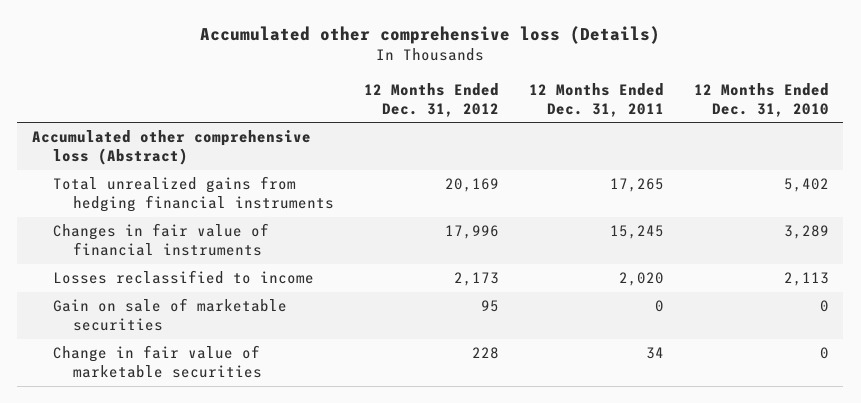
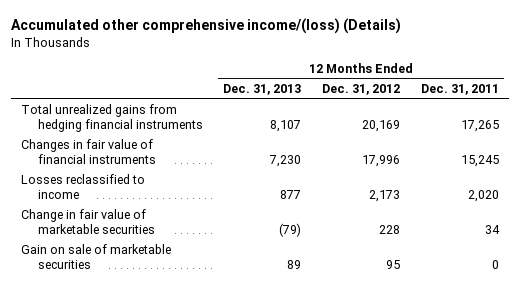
[200,26,661,45] Accumulated other comprehensive loss (Details) -> [10,18,401,35] Accumulated other comprehensive income/(loss) (Details)
[693,82,829,117] 12 Months Ended Dec. 31, 2010 -> none
none -> [223,84,302,96] Dec. 31, 2013
[32,130,312,166] Accumulated other comprehensive loss (Abstract) -> none
[52,298,287,332] Gain on sale of marketable securities -> [21,244,172,270] Gain on sale of marketable securities

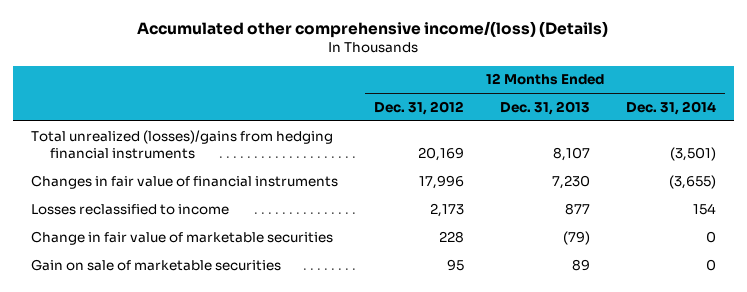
[420,84,499,96] Dec. 31, 2011 -> none
none -> [625,101,716,116] Dec. 31, 2014
[21,104,203,133] Total unrealized gains from hedging financial instruments -> [30,129,333,159] Total unrealized (losses)/gains from hedging financial instruments

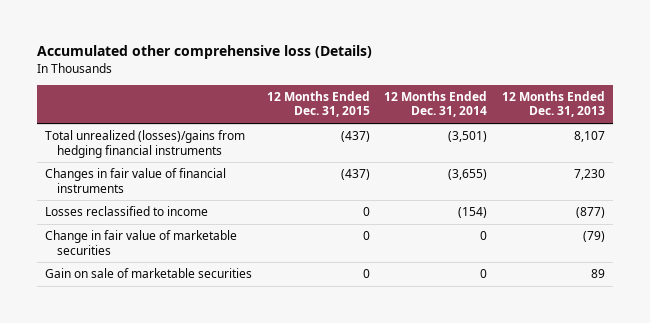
[137,20,609,38] Accumulated other comprehensive income/(loss) (Details) -> [37,45,373,60] Accumulated other comprehensive loss (Details)
[373,101,464,116] Dec. 31, 2012 -> none
none -> [266,90,370,118] 12 Months Ended Dec. 31, 2015
[564,202,590,215] 877 -> [576,207,606,219] (877)
[692,202,716,215] 154 -> [458,207,488,219] (154)

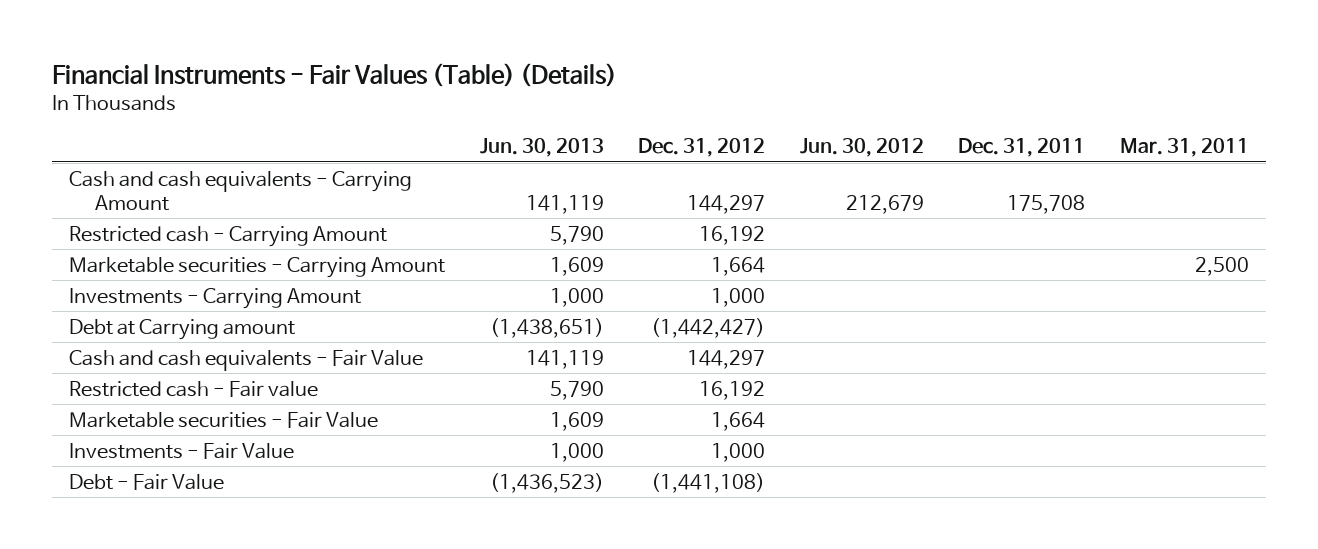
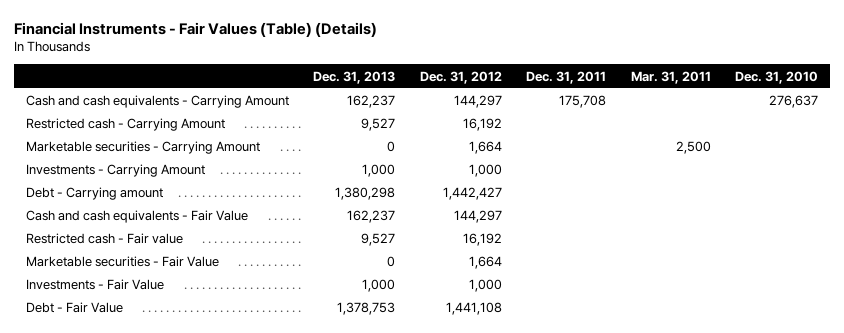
[479,138,604,158] Jun. 30, 2013 -> none
[799,138,924,158] Jun. 30, 2012 -> none
none -> [313,70,396,84] Dec. 31, 2013
none -> [735,70,819,84] Dec. 31, 2010
[69,318,296,340] Debt at Carrying amount -> [25,187,163,201] Debt - Carrying amount
[651,317,766,338] (1,442,427) -> [442,187,502,201] 1,442,427
[651,472,766,493] (1,441,108) -> [445,302,502,316] 1,441,108

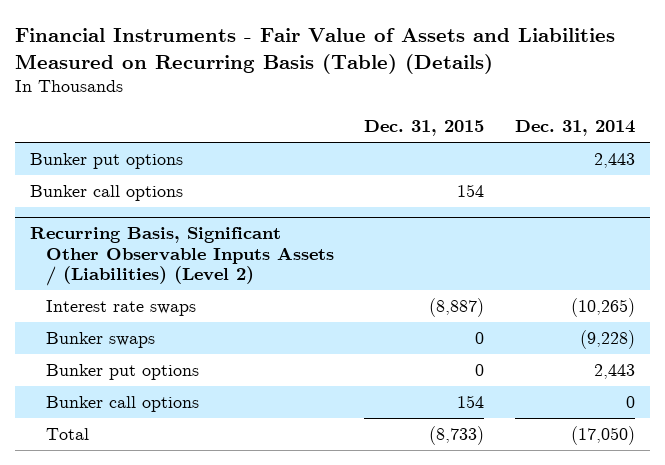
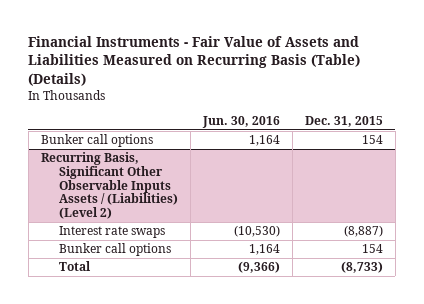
[514,119,635,136] Dec. 31, 2014 -> none
none -> [201,115,280,128] Jun. 30, 2016
[29,153,183,170] Bunker put options -> none
[45,332,155,349] Bunker swaps -> none
[45,364,199,381] Bunker put options -> none

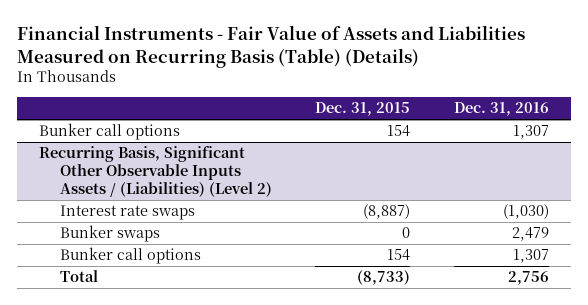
[201,115,280,128] Jun. 30, 2016 -> none
none -> [453,102,549,117] Dec. 31, 2016
none -> [59,225,160,243] Bunker swaps

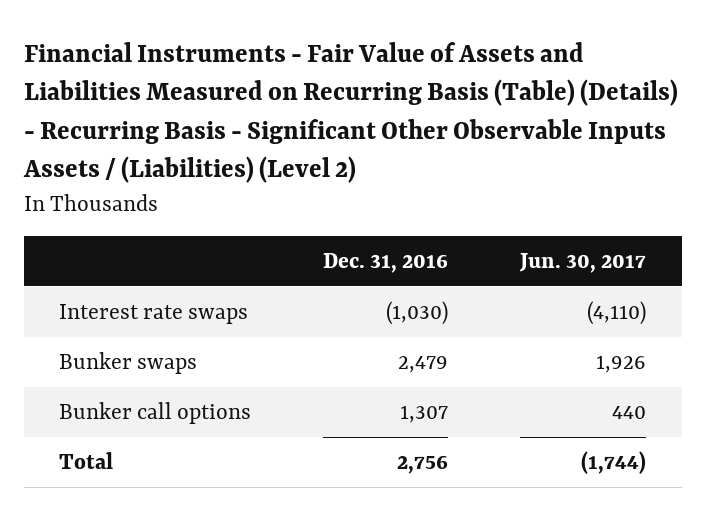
[17,24,526,68] Financial Instruments - Fair Value of Assets and Liabilities Measured on Recurring Basis (Table) (Details) -> [22,41,678,184] Financial Instruments - Fair Value of Assets and Liabilities Measured on Recurring Basis (Table) (Details) - Recurring Basis - Significant Other Observable Inputs Assets / (Liabilities) (Level 2)
[315,102,411,117] Dec. 31, 2015 -> none
none -> [518,252,646,273] Jun. 30, 2017
[39,123,181,141] Bunker call options -> none
[39,146,272,198] Recurring Basis, Significant Other Observable Inputs Assets / (Liabilities) (Level 2) -> none

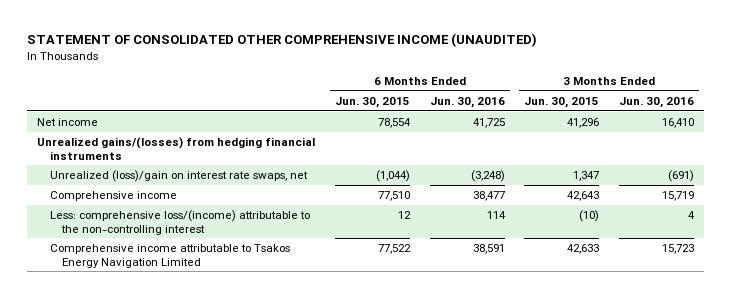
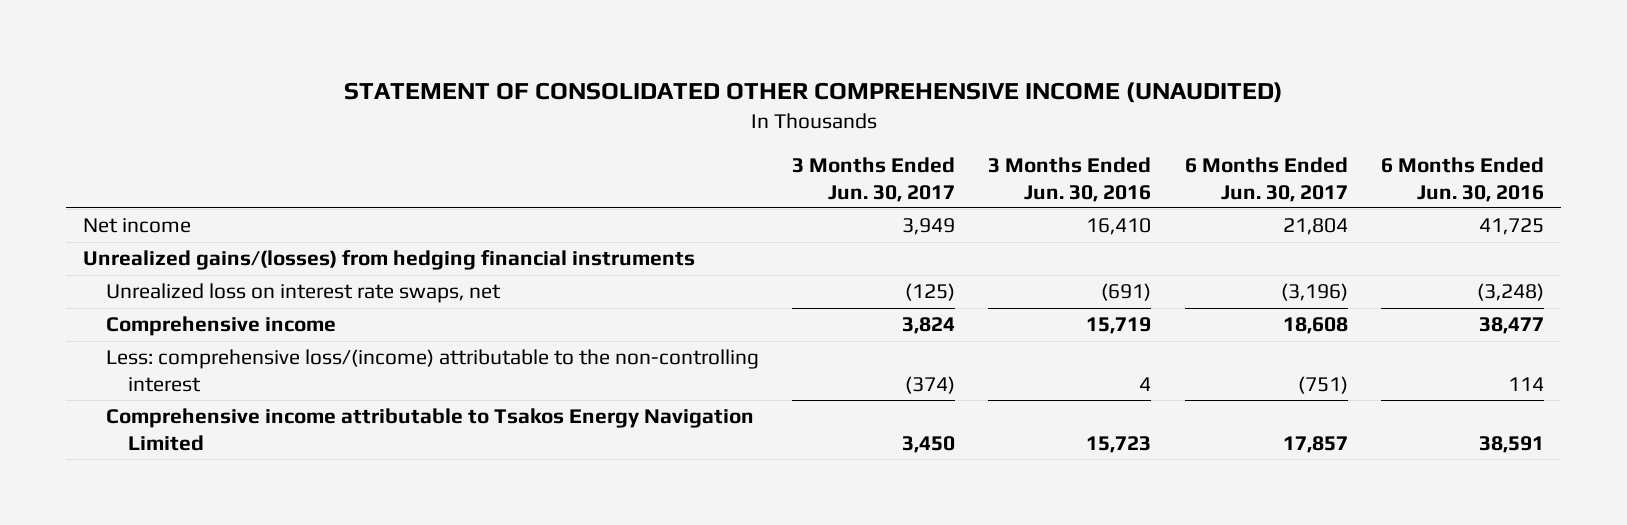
[334,96,410,108] Jun. 30, 2015 -> none
[524,96,600,108] Jun. 30, 2015 -> none
none -> [792,156,956,202] 3 Months Ended Jun. 30, 2017
none -> [1184,156,1348,202] 6 Months Ended Jun. 30, 2017
[49,169,308,182] Unrealized (loss)/gain on interest rate swaps, net -> [105,283,501,304] Unrealized loss on interest rate swaps, net

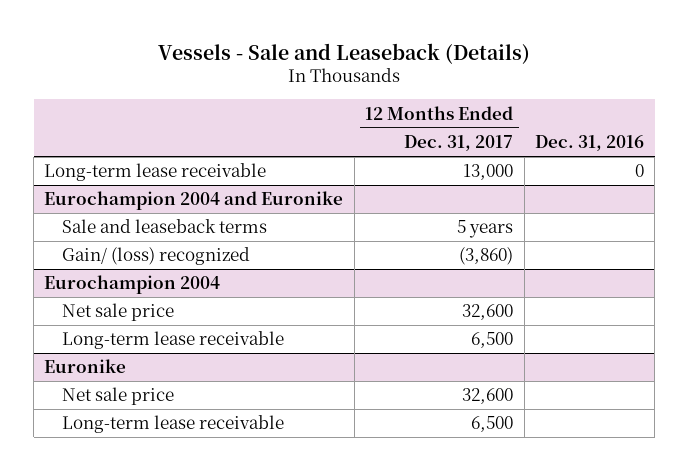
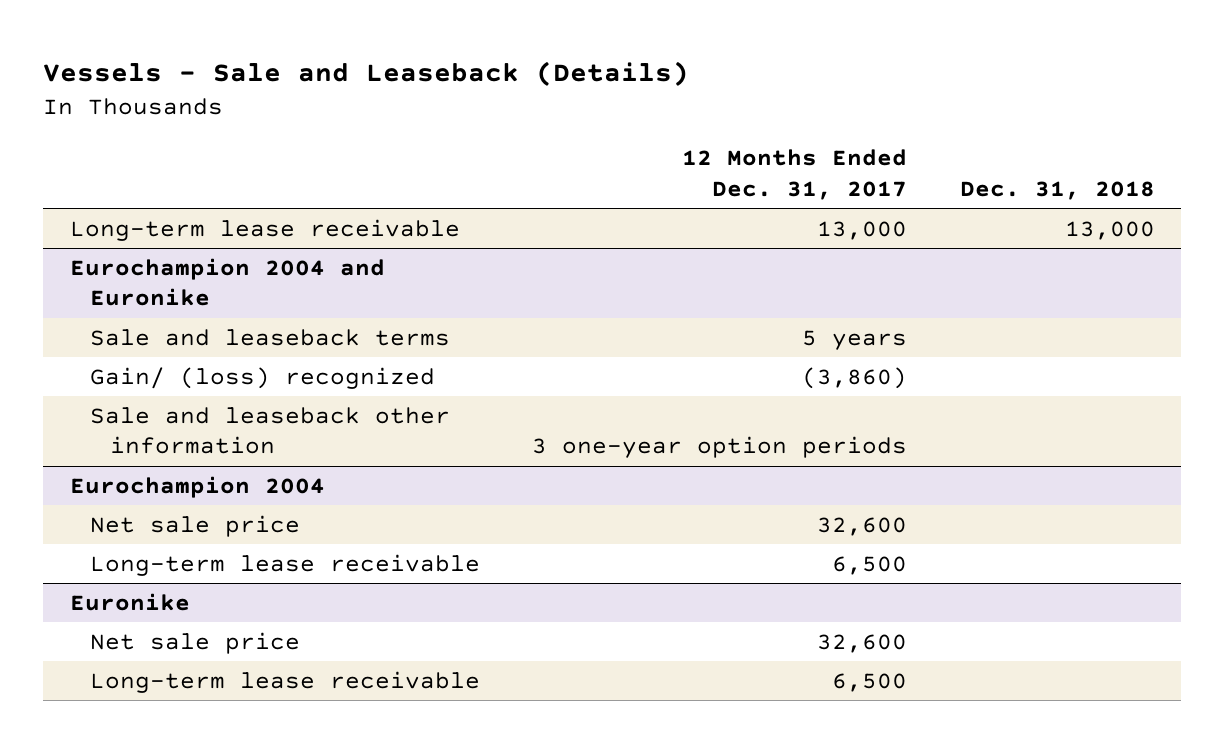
[535,135,645,152] Dec. 31, 2016 -> none
none -> [959,180,1155,200] Dec. 31, 2018
none -> [89,406,450,455] Sale and leaseback other information

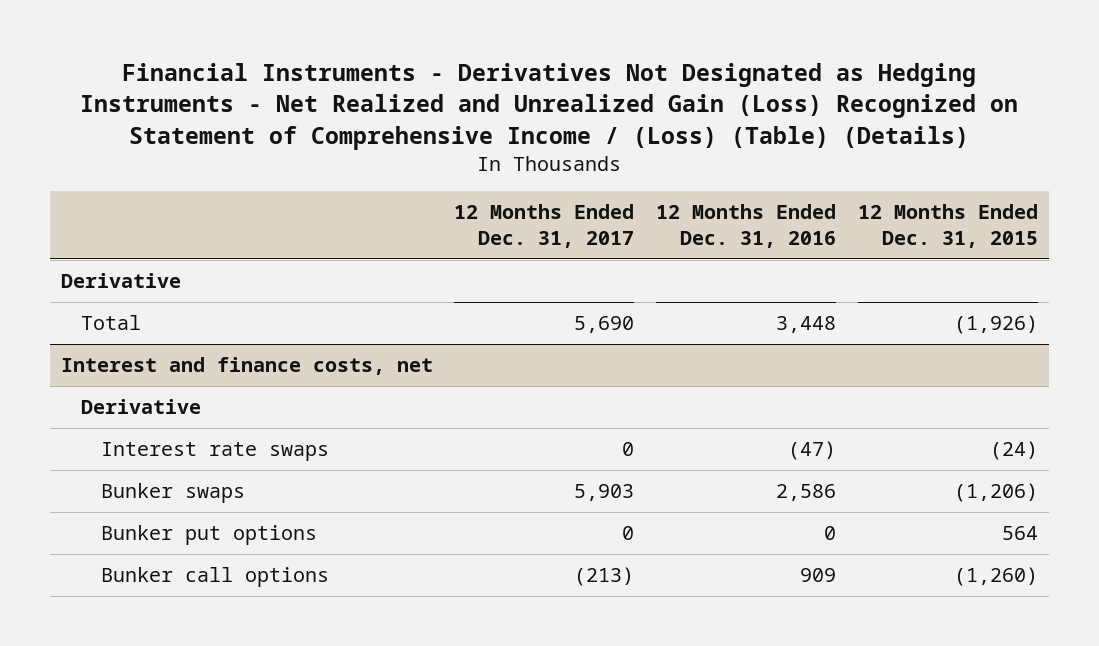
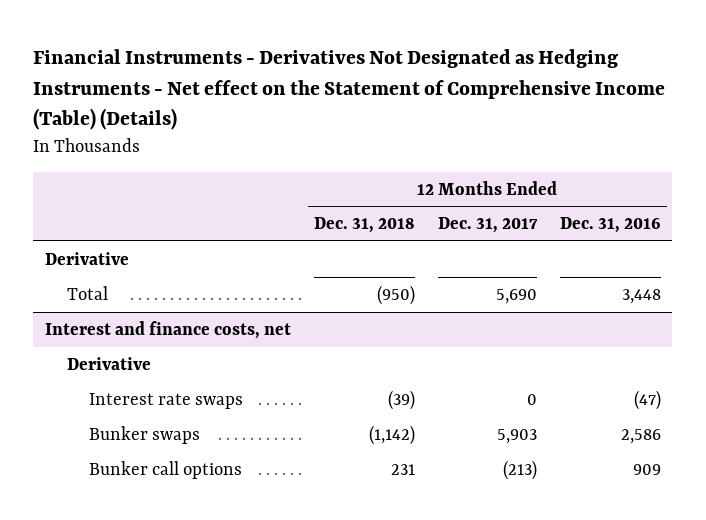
[80,62,1019,150] Financial Instruments - Derivatives Not Designated as Hedging Instruments - Net Realized and Unrealized Gain (Loss) Recognized on Statement of Comprehensive Income / (Loss) (Table) (Details) -> [33,49,666,131] Financial Instruments - Derivatives Not Designated as Hedging Instruments - Net effect on the Statement of Comprehensive Income (Table) (Details)
[858,204,1039,249] 12 Months Ended Dec. 31, 2015 -> none
none -> [313,217,415,234] Dec. 31, 2018
[101,525,318,546] Bunker put options -> none

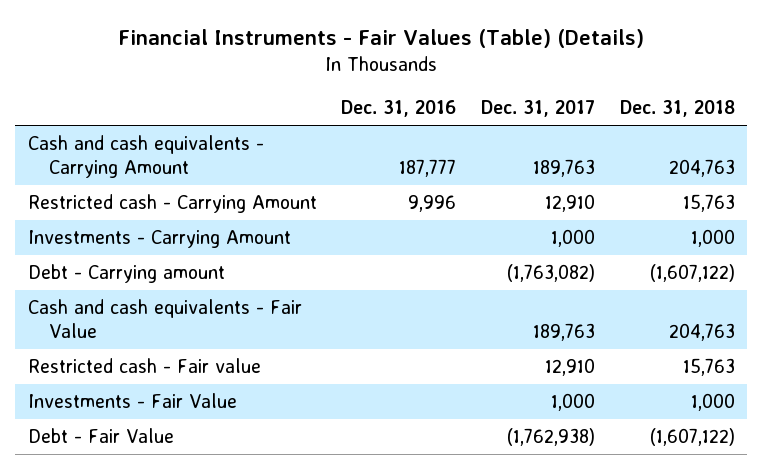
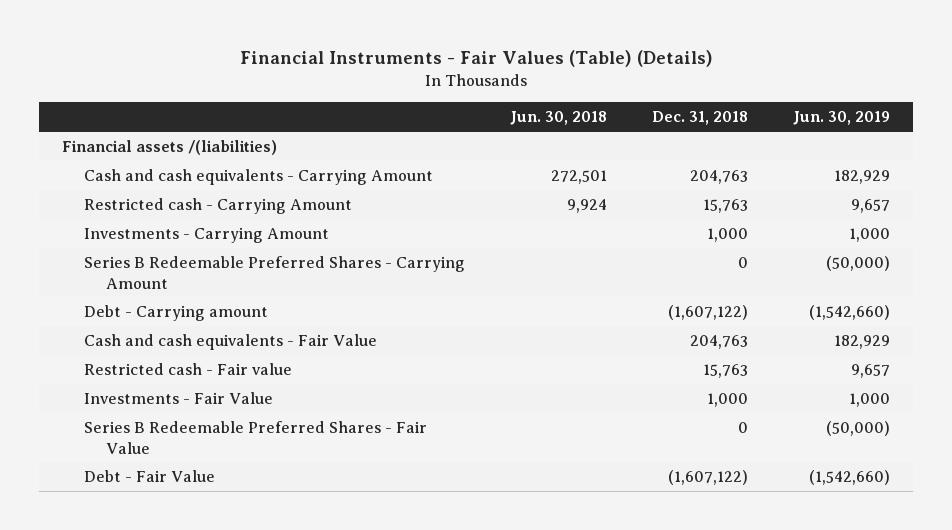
[341,100,457,118] Dec. 31, 2016 -> none
[481,100,596,118] Dec. 31, 2017 -> none
none -> [509,111,607,126] Jun. 30, 2018
none -> [793,111,891,126] Jun. 30, 2019
none -> [61,139,277,155] Financial assets /(liabilities)
none -> [83,255,465,289] Series B Redeemable Preferred Shares - Carrying Amount
none -> [83,420,427,454] Series B Redeemable Preferred Shares - Fair Value

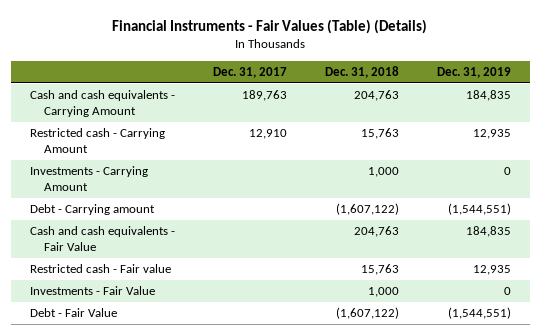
[509,111,607,126] Jun. 30, 2018 -> none
[793,111,891,126] Jun. 30, 2019 -> none
none -> [212,67,287,79] Dec. 31, 2017
none -> [436,67,511,79] Dec. 31, 2019
[61,139,277,155] Financial assets /(liabilities) -> none
[83,255,465,289] Series B Redeemable Preferred Shares - Carrying Amount -> none
[83,420,427,454] Series B Redeemable Preferred Shares - Fair Value -> none

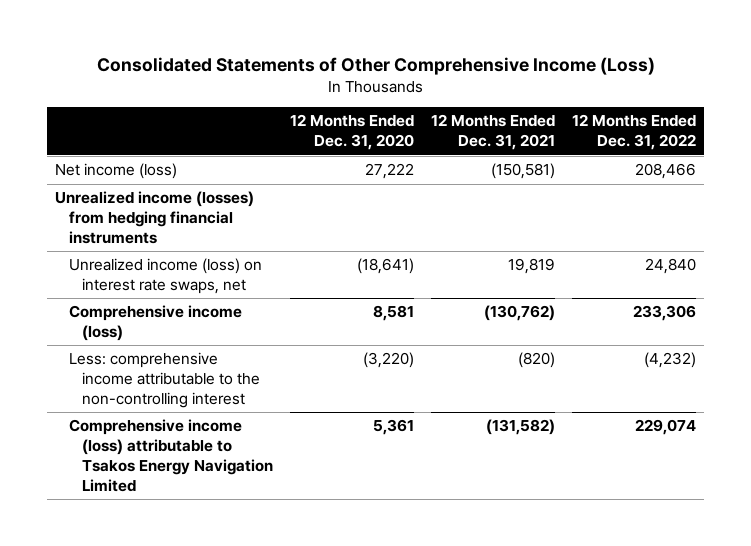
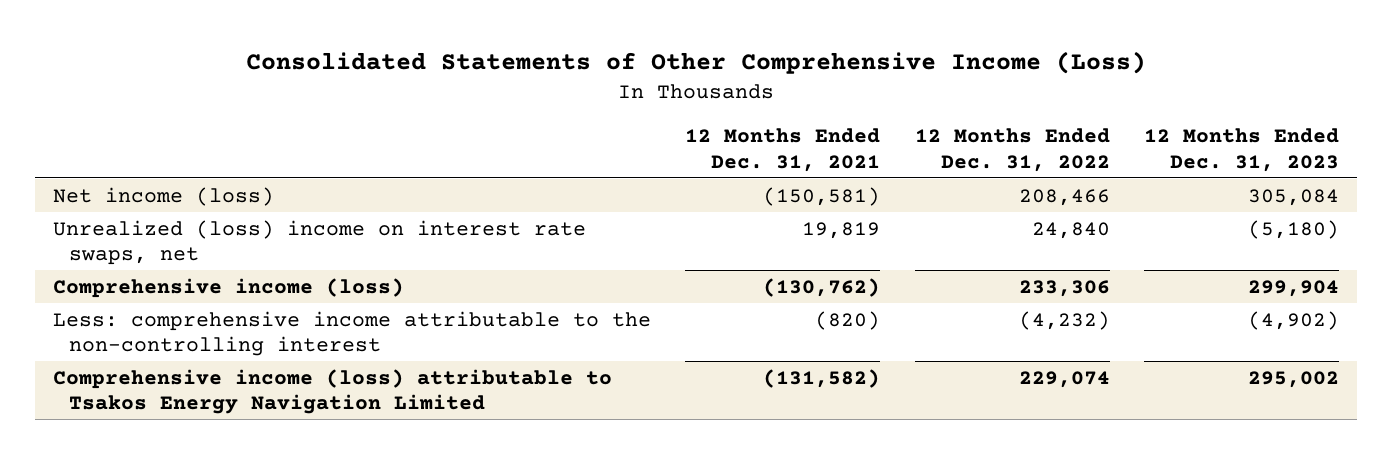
[289,114,414,151] 12 Months Ended Dec. 31, 2020 -> none
none -> [1144,127,1340,172] 12 Months Ended Dec. 31, 2023
[55,191,255,244] Unrealized income (losses) from hedging financial instruments -> none
[68,258,262,295] Unrealized income (loss) on interest rate swaps, net -> [52,219,586,266] Unrealized (loss) income on interest rate swaps, net

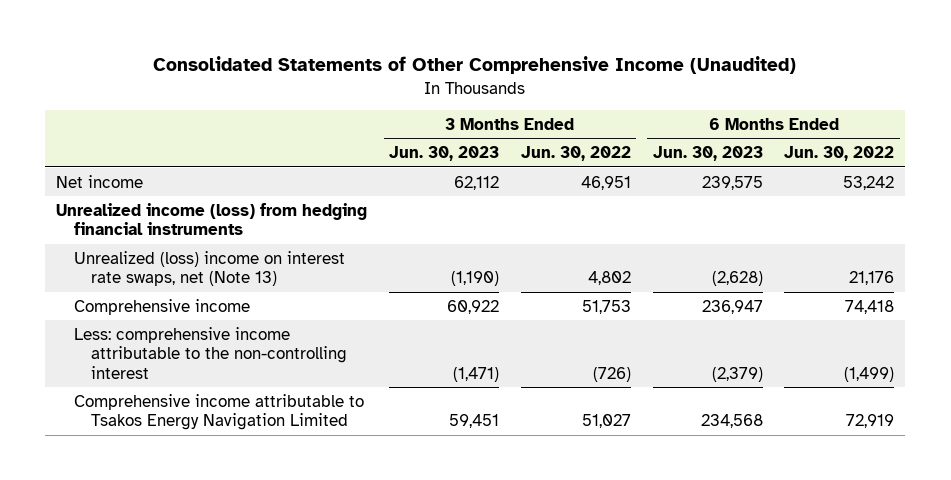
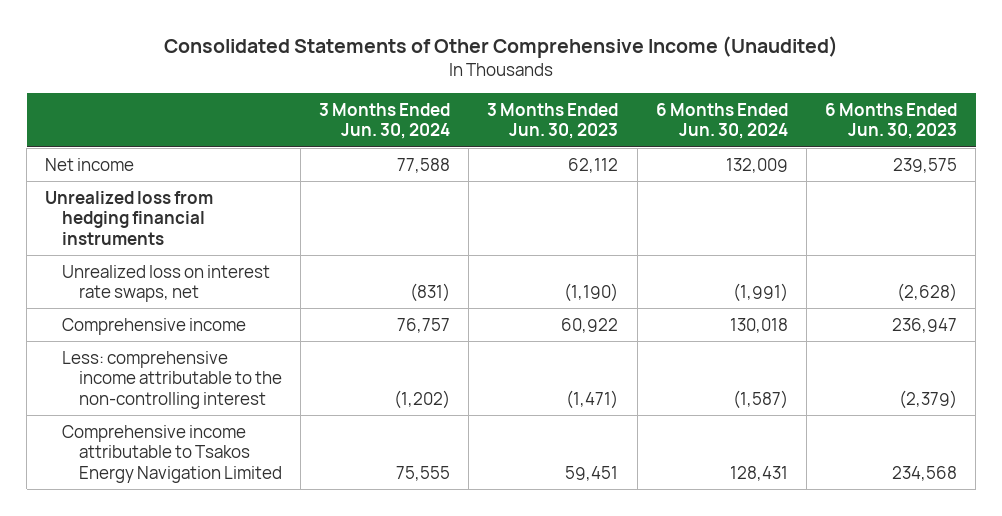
[520,146,631,162] Jun. 30, 2022 -> none
[784,146,895,162] Jun. 30, 2022 -> none
none -> [319,102,451,140] 3 Months Ended Jun. 30, 2024
none -> [655,102,788,140] 6 Months Ended Jun. 30, 2024
[56,202,368,236] Unrealized income (loss) from hedging financial instruments -> [45,190,214,245] Unrealized loss from hedging financial instruments
[73,250,345,287] Unrealized (loss) income on interest rate swaps, net (Note 13) -> [62,264,271,303] Unrealized loss on interest rate swaps, net

